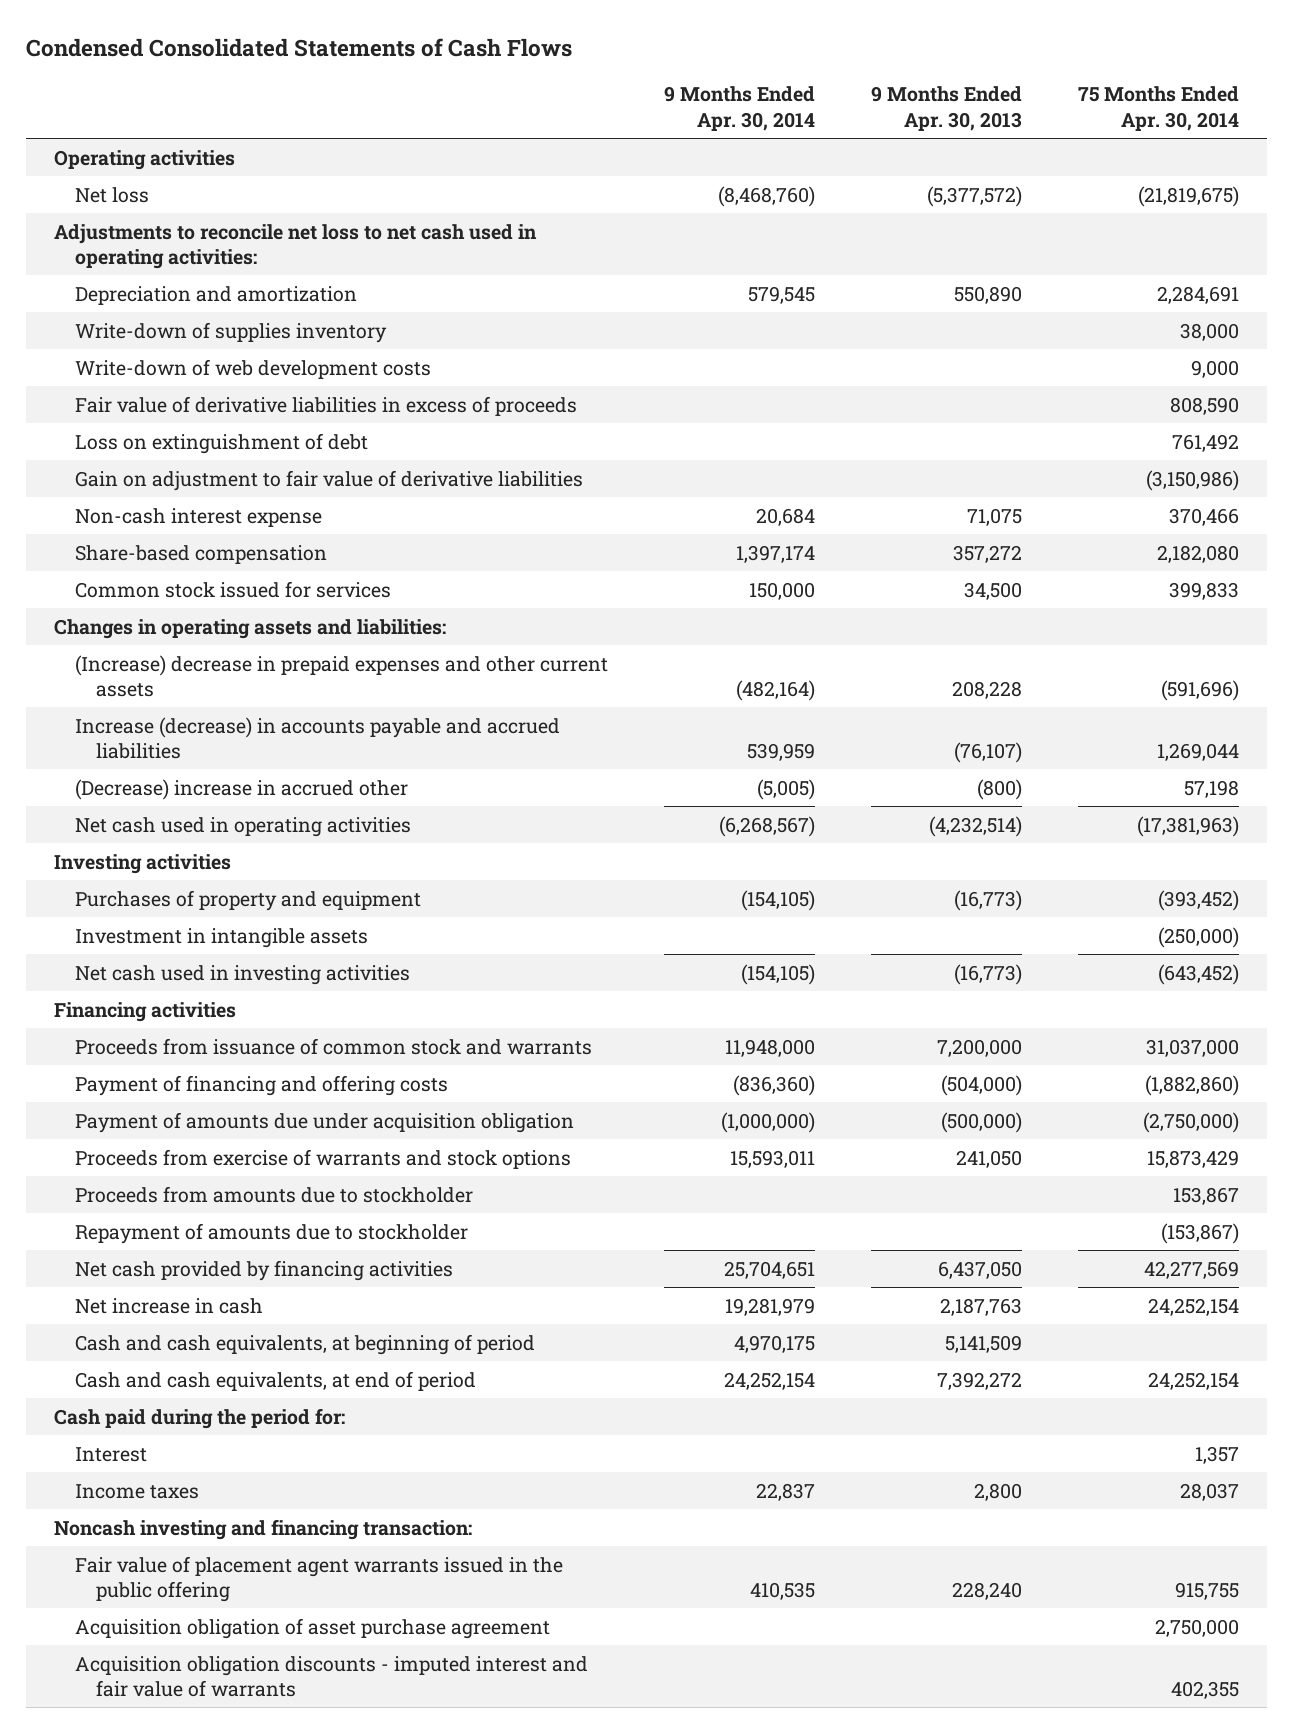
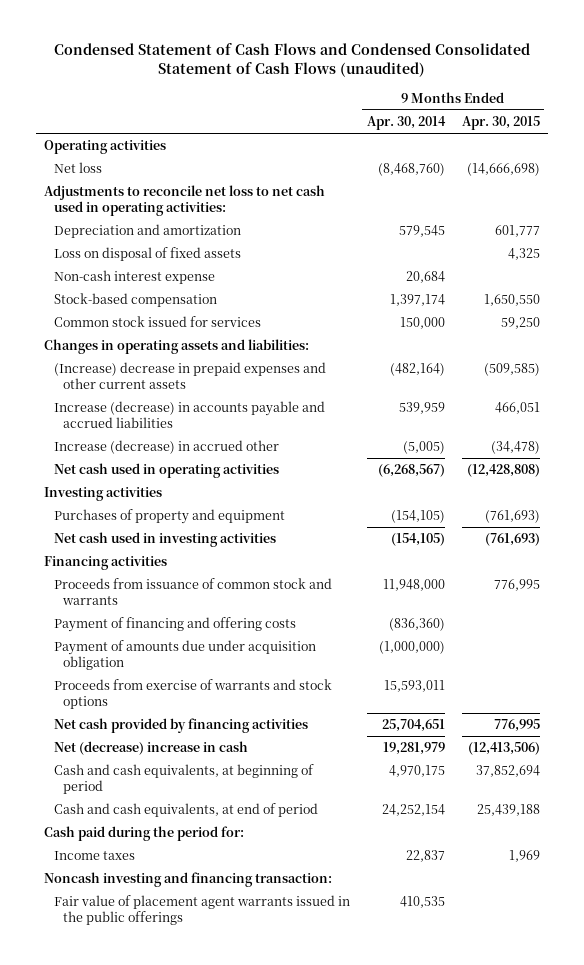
[25,38,572,58] Condensed Consolidated Statements of Cash Flows -> [53,42,530,78] Condensed Statement of Cash Flows and Condensed Consolidated Statement of Cash Flows (unaudited)
[870,86,1022,131] 9 Months Ended Apr. 30, 2013 -> none
[1077,86,1239,131] 75 Months Ended Apr. 30, 2014 -> none
none -> [461,116,540,131] Apr. 30, 2015
[75,321,388,343] Write-down of supplies inventory -> none
[75,358,432,379] Write-down of web development costs -> none
[75,395,578,416] Fair value of derivative liabilities in excess of proceeds -> none
[75,432,369,454] Loss on extinguishment of debt -> none
[75,469,584,491] Gain on adjustment to fair value of derivative liabilities -> none
none -> [53,247,241,262] Loss on disposal of fixed assets
[75,544,328,564] Share-based compensation -> [53,293,217,308] Stock-based compensation
[75,778,409,800] (Decrease) increase in accrued other -> [53,440,279,455] Increase (decrease) in accrued other
[75,927,369,948] Investment in intangible assets -> none
[75,1185,474,1203] Proceeds from amounts due to stockholder -> none
[75,1222,469,1244] Repayment of amounts due to stockholder -> none
[75,1297,264,1314] Net increase in cash -> [53,741,248,756] Net (decrease) increase in cash
[75,1446,148,1462] Interest -> none
[75,1617,551,1639] Acquisition obligation of asset purchase agreement -> none
[75,1655,589,1697] Acquisition obligation discounts - imputed interest and fair value of warrants -> none
[75,1555,564,1602] Fair value of placement agent warrants issued in the public offering -> [53,895,350,925] Fair value of placement agent warrants issued in the public offerings

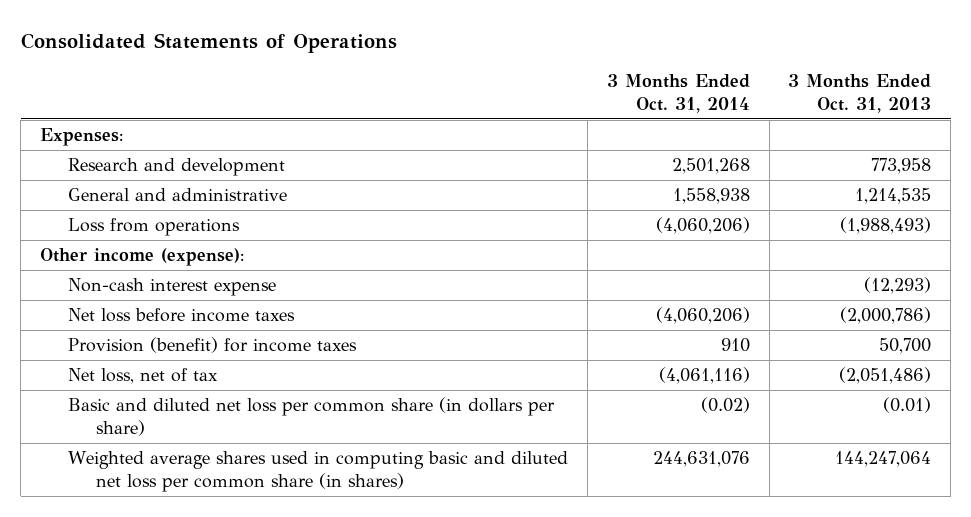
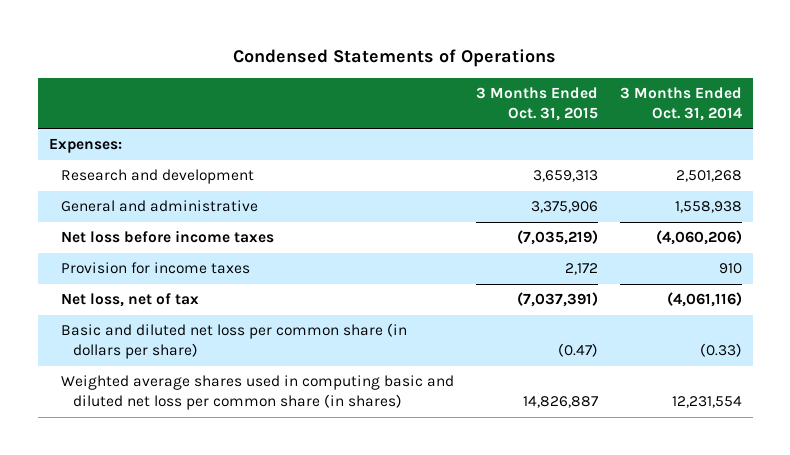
[20,33,397,54] Consolidated Statements of Operations -> [233,49,557,68] Condensed Statements of Operations
[788,74,932,114] 3 Months Ended Oct. 31, 2013 -> none
none -> [475,87,598,121] 3 Months Ended Oct. 31, 2015
[68,218,241,237] Loss from operations -> none
[39,248,244,267] Other income (expense): -> none
[68,278,277,297] Non-cash interest expense -> none
[68,337,358,354] Provision (benefit) for income taxes -> [60,262,250,275] Provision for income taxes
[700,397,750,414] (0.02) -> [699,343,742,358] (0.33)
[652,451,750,468] 244,631,076 -> [671,396,742,409] 12,231,554

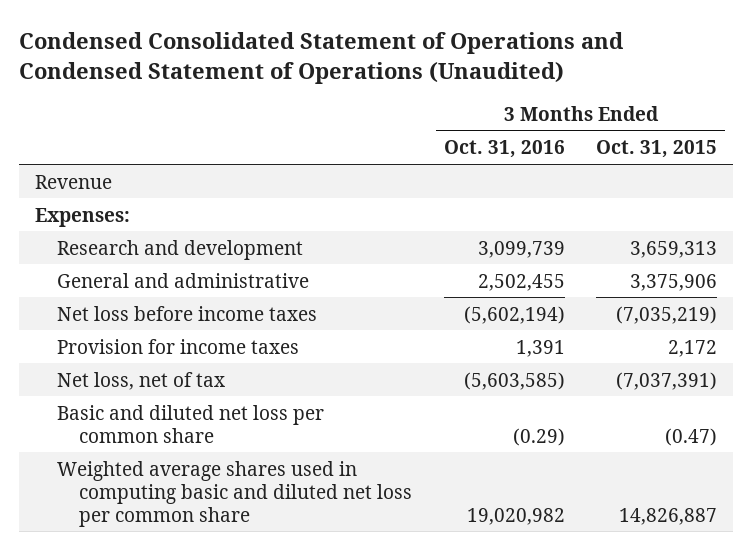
[233,49,557,68] Condensed Statements of Operations -> [19,31,624,84] Condensed Consolidated Statement of Operations and Condensed Statement of Operations (Unaudited)
[619,87,742,121] 3 Months Ended Oct. 31, 2014 -> none
none -> [443,140,565,159] Oct. 31, 2016
none -> [35,174,113,189] Revenue
[60,323,407,360] Basic and diluted net loss per common share (in dollars per share) -> [57,404,325,443] Basic and diluted net loss per common share
[60,375,454,411] Weighted average shares used in computing basic and diluted net loss per common share (in shares) -> [57,460,413,527] Weighted average shares used in computing basic and diluted net loss per common share

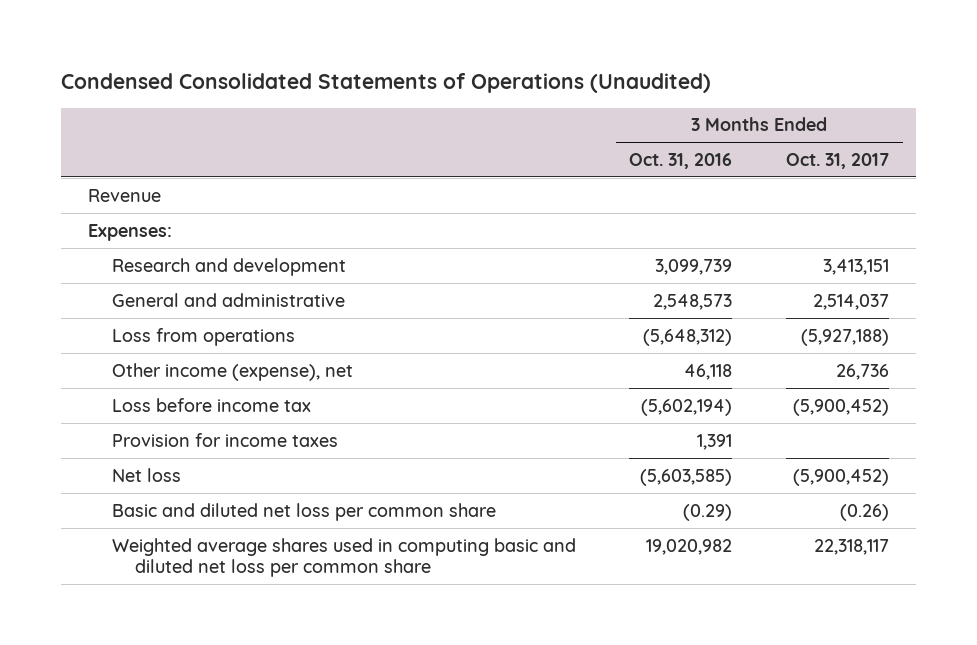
[19,31,624,84] Condensed Consolidated Statement of Operations and Condensed Statement of Operations (Unaudited) -> [61,73,712,94] Condensed Consolidated Statements of Operations (Unaudited)
[596,140,718,159] Oct. 31, 2015 -> none
none -> [786,152,890,169] Oct. 31, 2017
[477,273,565,291] 2,502,455 -> [653,293,733,310] 2,548,573
none -> [111,327,295,346] Loss from operations
none -> [111,362,353,381] Other income (expense), net
[57,305,318,321] Net loss before income taxes -> [111,397,311,412] Loss before income tax
[57,371,226,390] Net loss, net of tax -> [111,467,181,482] Net loss

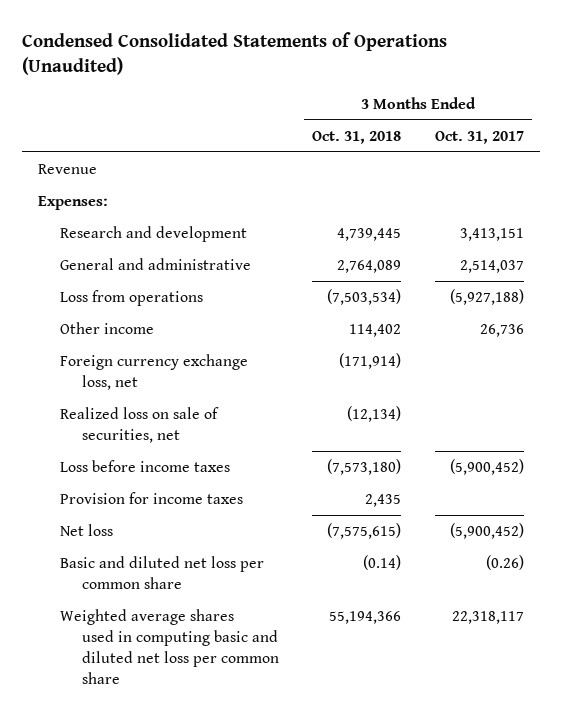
[629,152,733,169] Oct. 31, 2016 -> none
none -> [312,130,402,144] Oct. 31, 2018
[111,362,353,381] Other income (expense), net -> [60,321,155,334] Other income
none -> [60,353,249,390] Foreign currency exchange loss, net
none -> [60,406,220,443] Realized loss on sale of securities, net
[111,397,311,412] Loss before income tax -> [60,459,231,472] Loss before income taxes

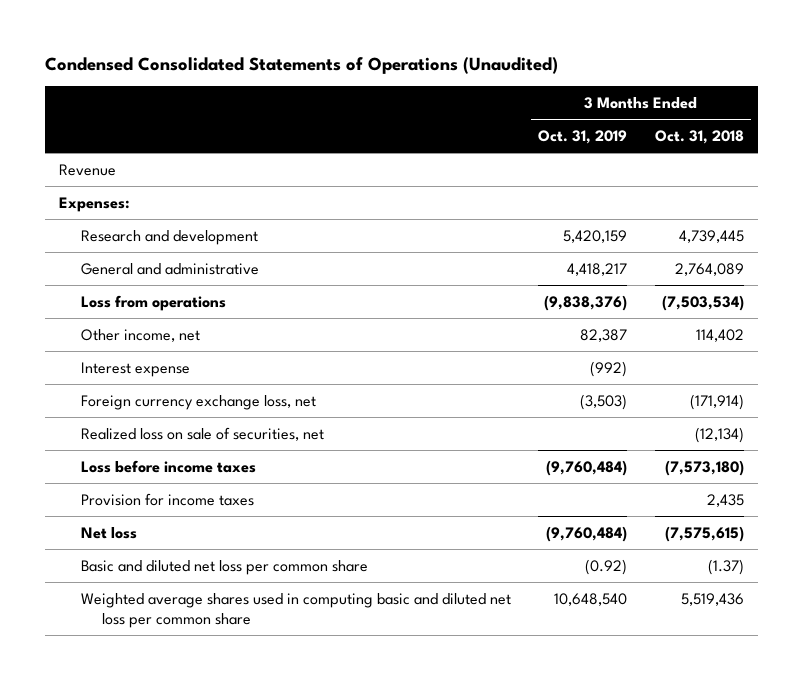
[434,130,524,144] Oct. 31, 2017 -> none
none -> [538,129,628,144] Oct. 31, 2019
[60,321,155,334] Other income -> [80,328,200,342] Other income, net
none -> [80,361,190,377] Interest expense
[363,554,402,570] (0.14) -> [708,558,745,575] (1.37)
[329,610,402,624] 55,194,366 -> [681,592,745,606] 5,519,436

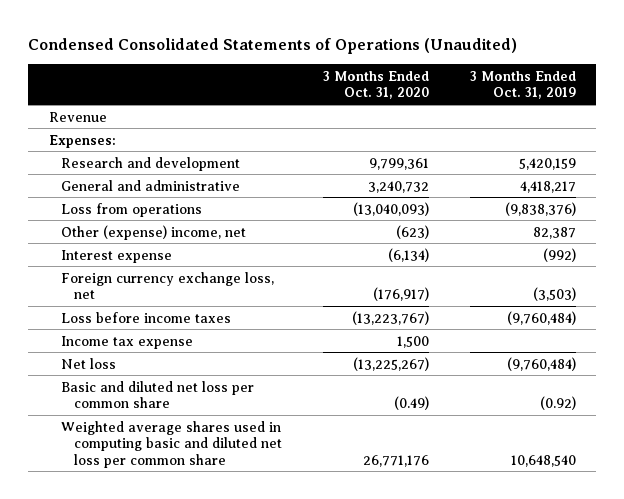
[655,129,745,144] Oct. 31, 2018 -> none
none -> [322,70,429,100] 3 Months Ended Oct. 31, 2020
[80,328,200,342] Other income, net -> [61,224,247,240] Other (expense) income, net
[80,426,324,441] Realized loss on sale of securities, net -> none
[80,492,254,506] Provision for income taxes -> [61,335,194,349] Income tax expense

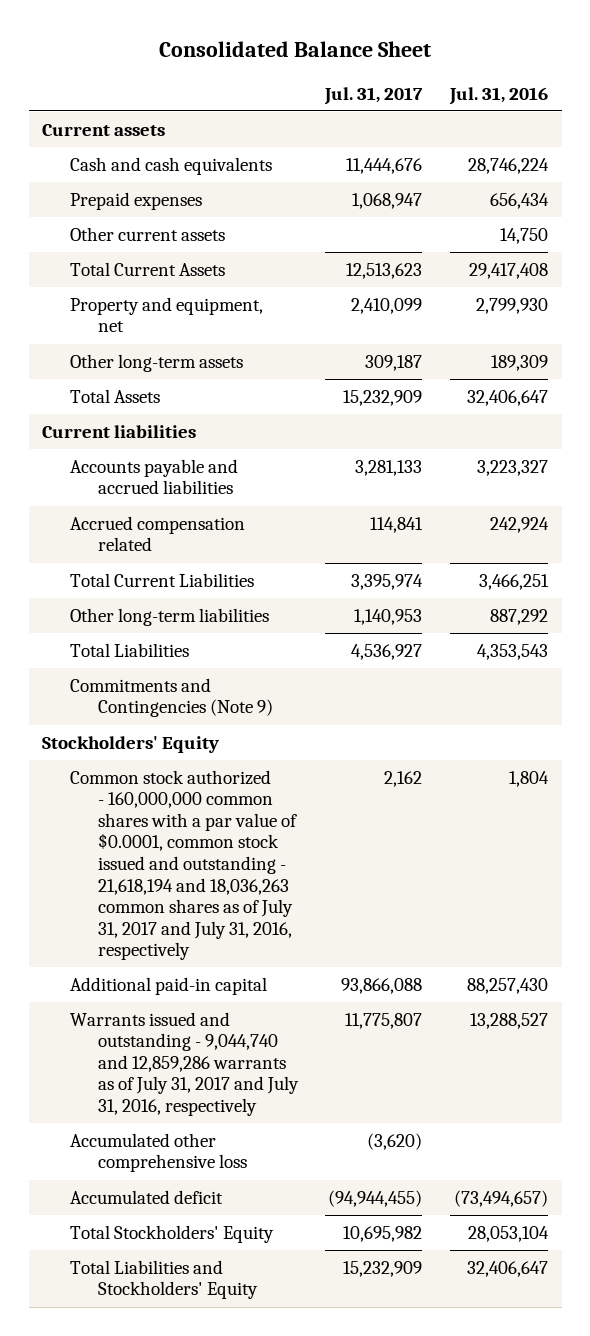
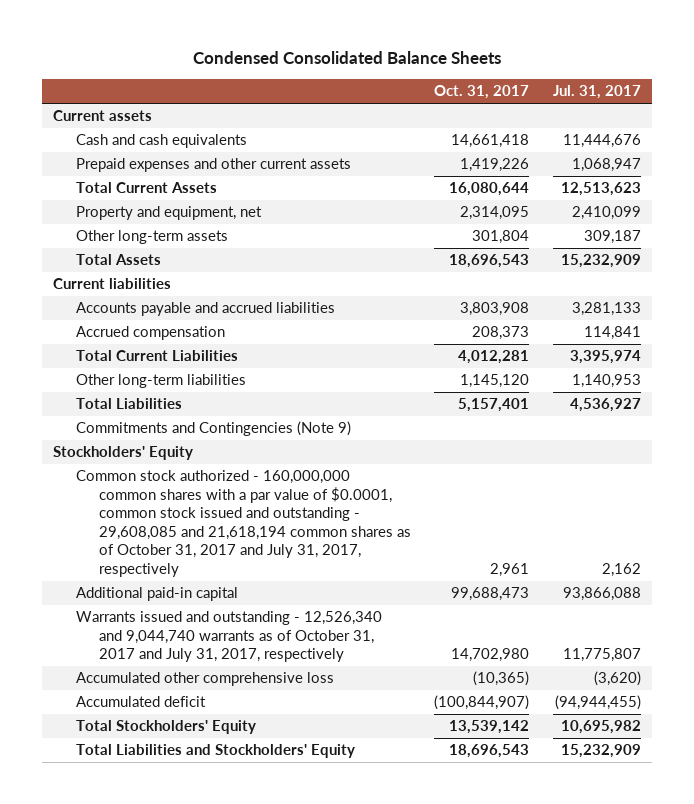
[159,41,432,58] Consolidated Balance Sheet -> [193,51,502,65] Condensed Consolidated Balance Sheets
[448,86,548,105] Jul. 31, 2016 -> none
none -> [434,85,530,100] Oct. 31, 2017
[70,226,226,241] Other current assets -> none
[70,191,203,210] Prepaid expenses -> [76,158,352,173] Prepaid expenses and other current assets
[70,515,246,552] Accrued compensation related -> [76,326,226,341] Accrued compensation
[70,769,297,961] Common stock authorized - 160,000,000 common shares with a par value of $0.0001, common stock issued and outstanding - 21,618,194 and 18,036,263 common shares as of July 31, 2017 and July 31, 2016, respectively -> [76,470,411,577] Common stock authorized - 160,000,000 common shares with a par value of $0.0001, common stock issued and outstanding - 29,608,085 and 21,618,194 common shares as of October 31, 2017 and July 31, 2017, respectively
[70,1011,299,1117] Warrants issued and outstanding - 9,044,740 and 12,859,286 warrants as of July 31, 2017 and July 31, 2016, respectively -> [76,611,383,663] Warrants issued and outstanding - 12,526,340 and 9,044,740 warrants as of October 31, 2017 and July 31, 2017, respectively

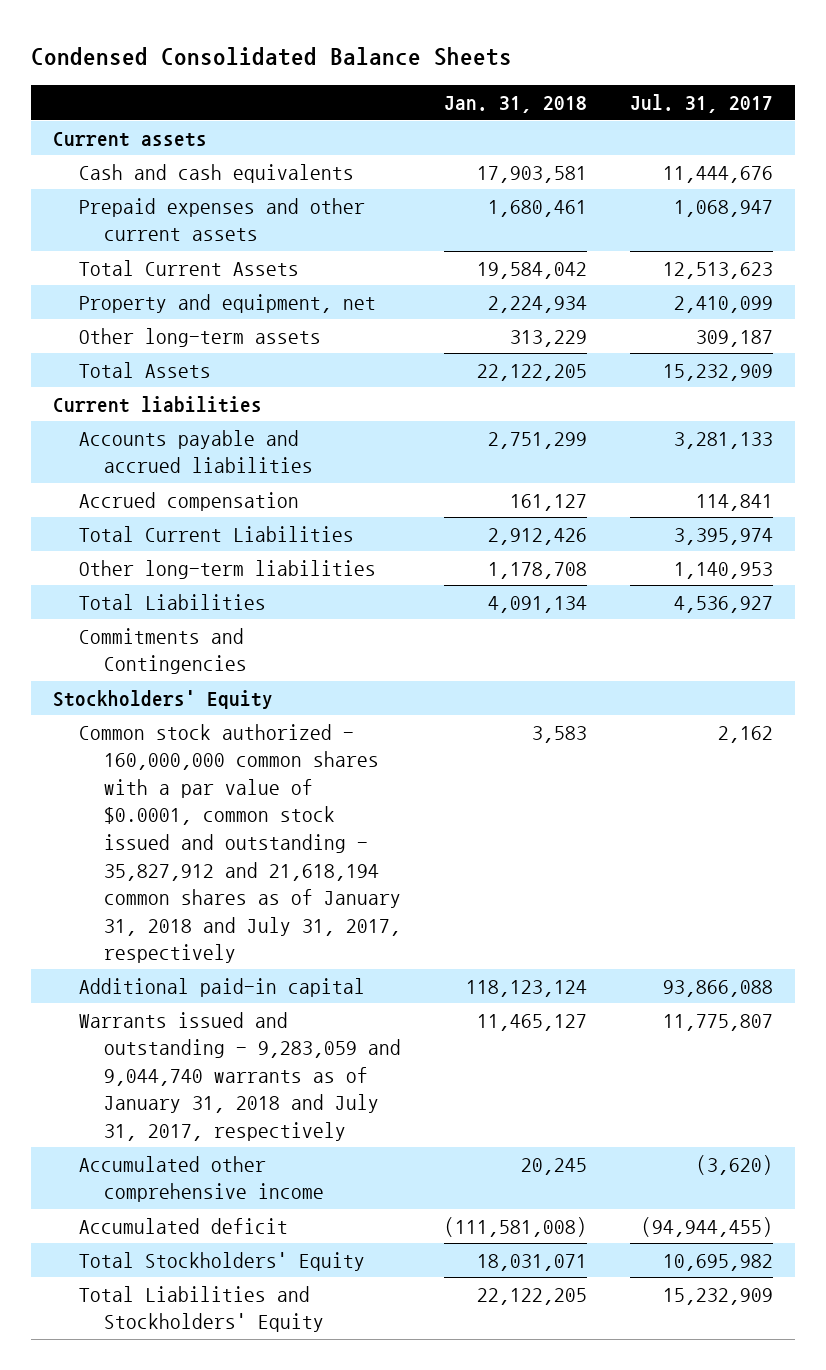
[434,85,530,100] Oct. 31, 2017 -> none
none -> [444,96,588,114] Jan. 31, 2018
[76,421,352,437] Commitments and Contingencies (Note 9) -> [78,627,248,675] Commitments and Contingencies
[76,470,411,577] Common stock authorized - 160,000,000 common shares with a par value of $0.0001, common stock issued and outstanding - 29,608,085 and 21,618,194 common shares as of October 31, 2017 and July 31, 2017, respectively -> [78,723,402,964] Common stock authorized - 160,000,000 common shares with a par value of $0.0001, common stock issued and outstanding - 35,827,912 and 21,618,194 common shares as of January 31, 2018 and July 31, 2017, respectively
[76,611,383,663] Warrants issued and outstanding - 12,526,340 and 9,044,740 warrants as of October 31, 2017 and July 31, 2017, respectively -> [78,1011,402,1142] Warrants issued and outstanding - 9,283,059 and 9,044,740 warrants as of January 31, 2018 and July 31, 2017, respectively
[76,672,335,687] Accumulated other comprehensive loss -> [78,1155,325,1203] Accumulated other comprehensive income

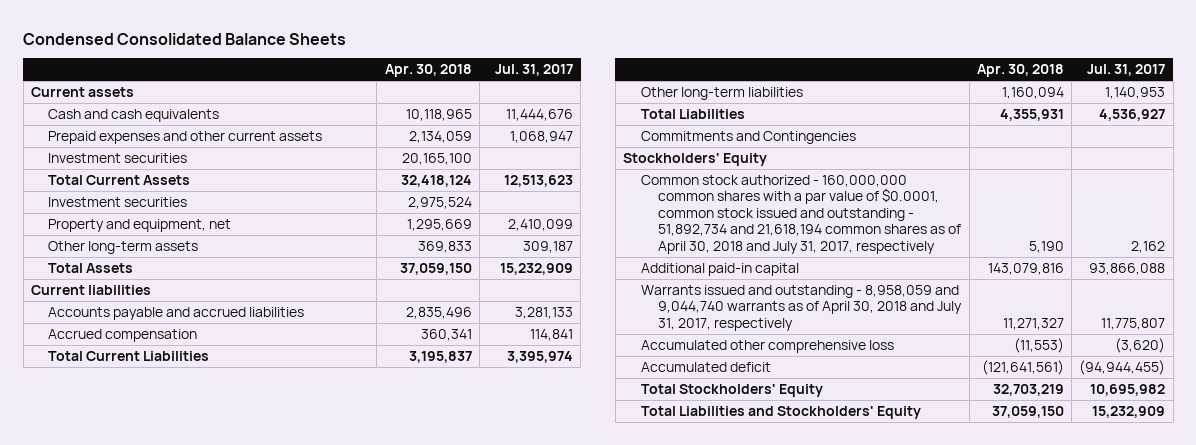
[444,96,588,114] Jan. 31, 2018 -> none
none -> [384,64,472,78] Apr. 30, 2018
none -> [48,152,188,163] Investment securities
none -> [48,196,188,207] Investment securities
[78,723,402,964] Common stock authorized - 160,000,000 common shares with a par value of $0.0001, common stock issued and outstanding - 35,827,912 and 21,618,194 common shares as of January 31, 2018 and July 31, 2017, respectively -> [640,174,962,254] Common stock authorized - 160,000,000 common shares with a par value of $0.0001, common stock issued and outstanding - 51,892,734 and 21,618,194 common shares as of April 30, 2018 and July 31, 2017, respectively
[78,1011,402,1142] Warrants issued and outstanding - 9,283,059 and 9,044,740 warrants as of January 31, 2018 and July 31, 2017, respectively -> [640,284,963,331] Warrants issued and outstanding - 8,958,059 and 9,044,740 warrants as of April 30, 2018 and July 31, 2017, respectively
[78,1155,325,1203] Accumulated other comprehensive income -> [640,339,894,353] Accumulated other comprehensive loss

